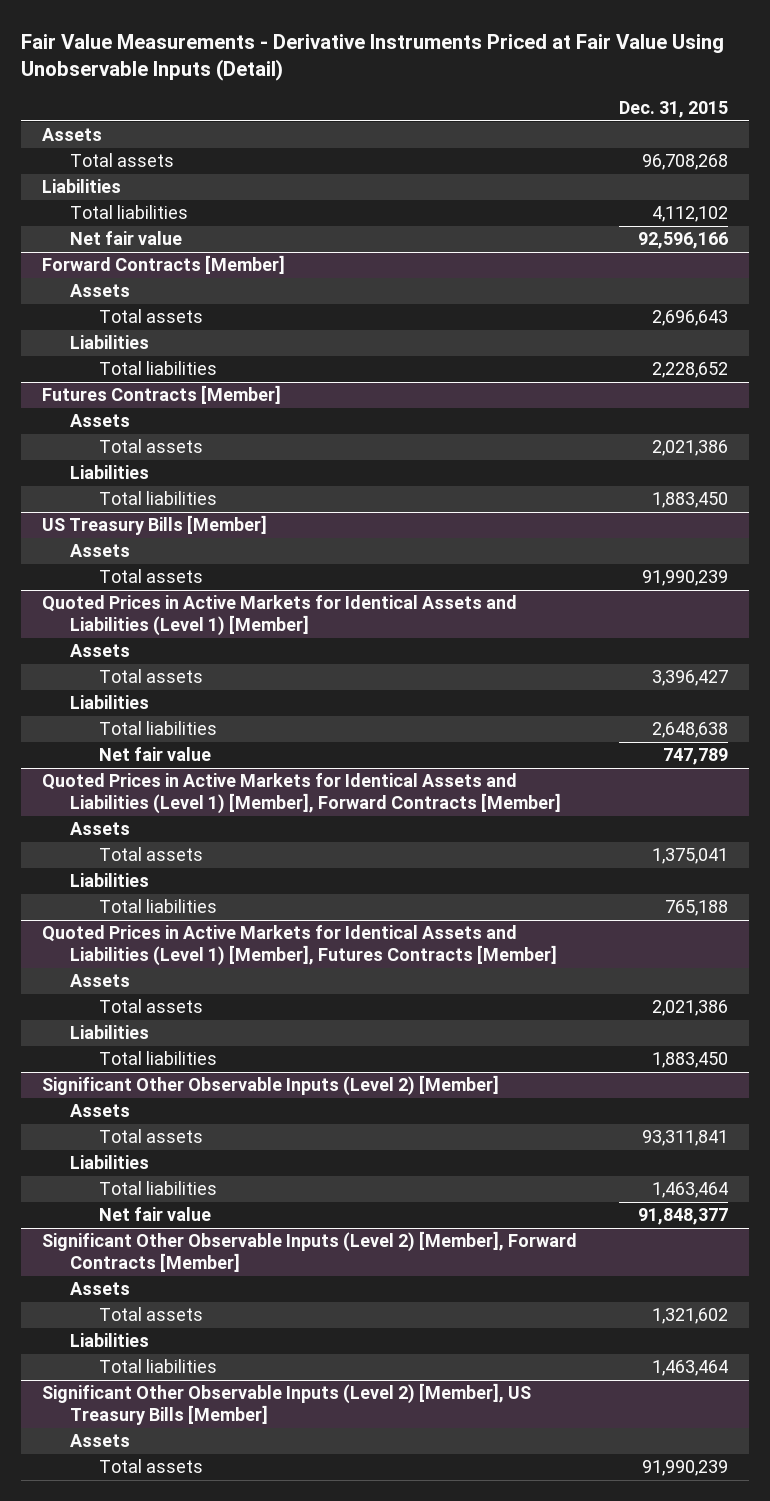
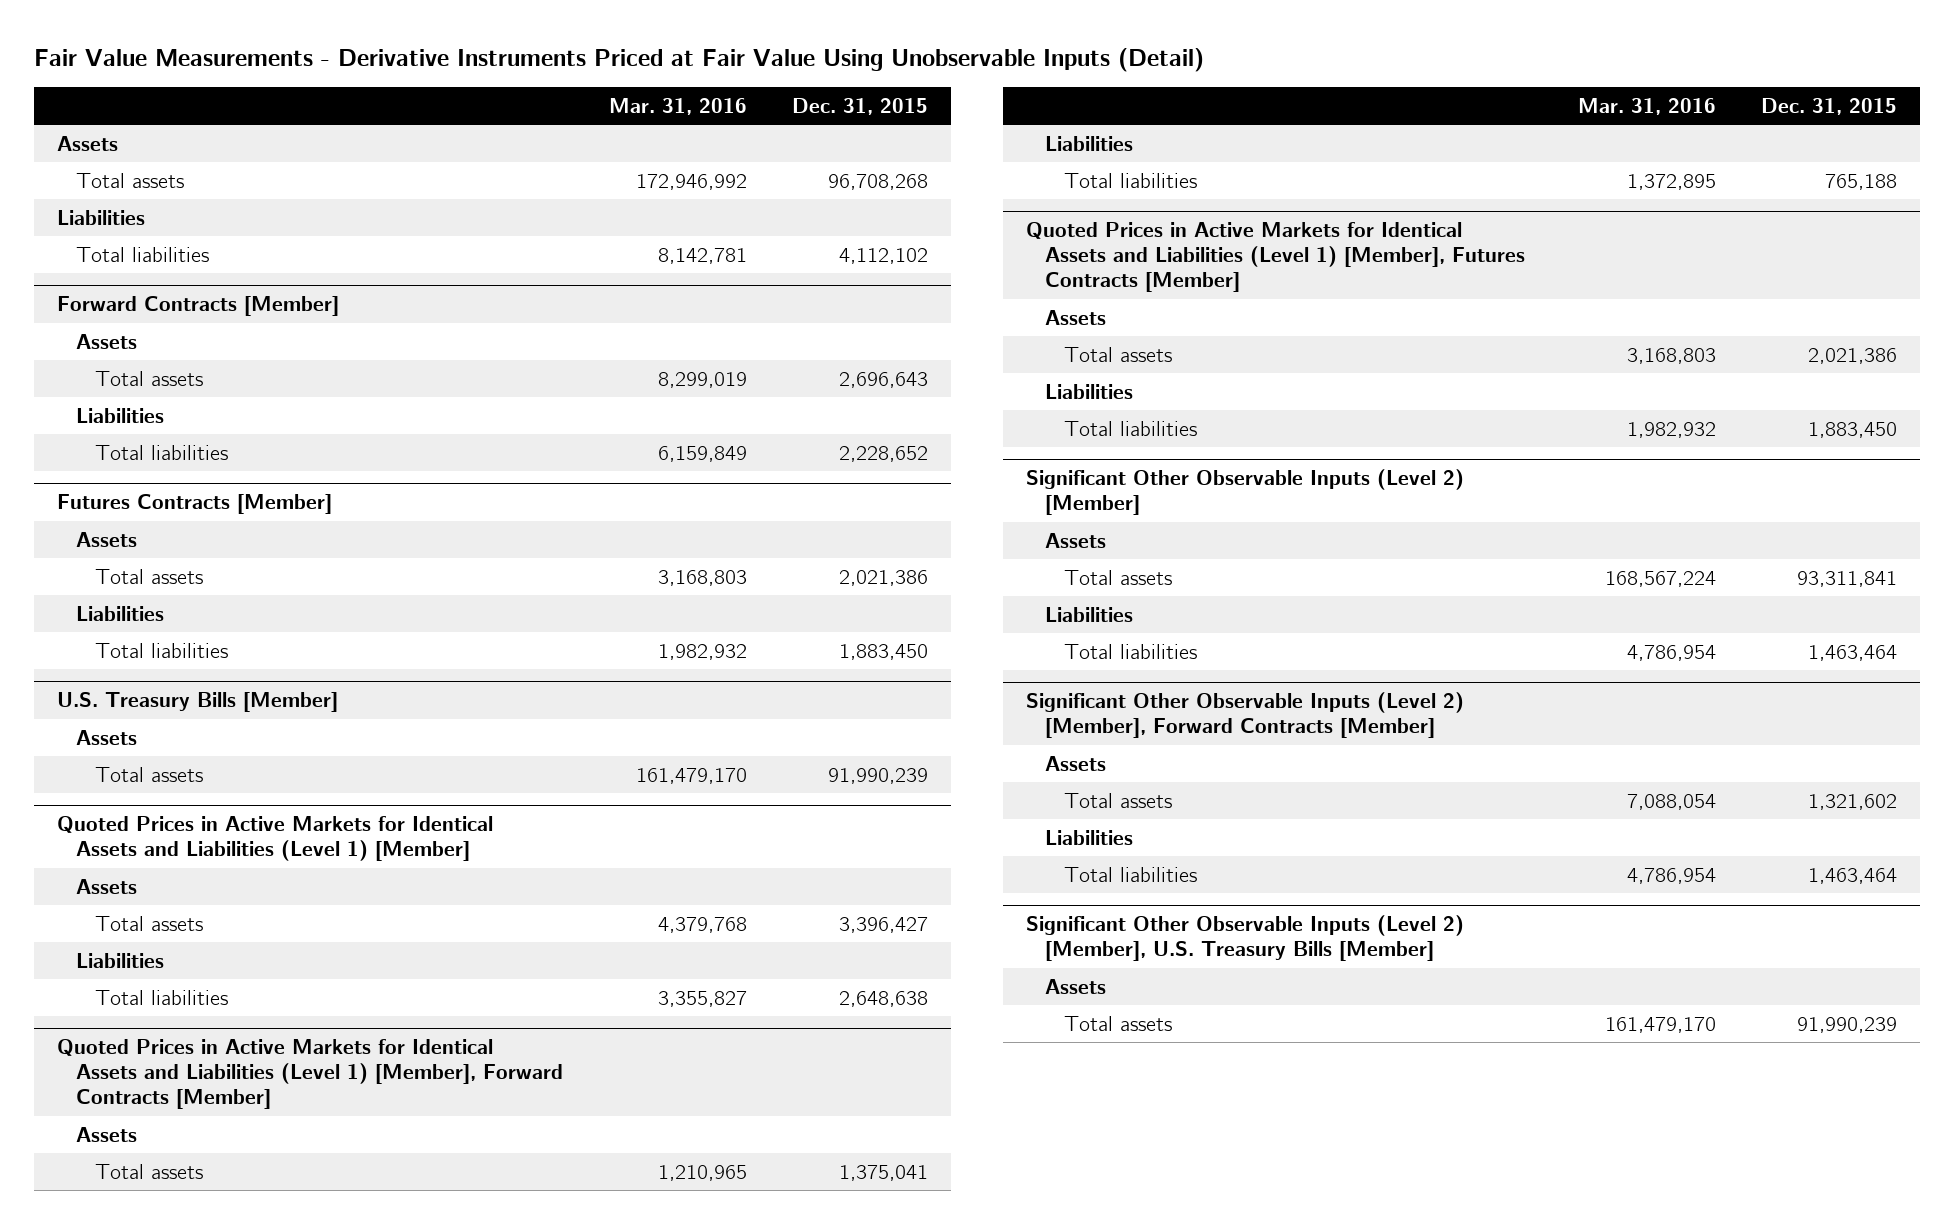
none -> [608,97,747,115] Mar. 31, 2016
[70,231,183,246] Net fair value -> none
[41,515,267,536] US Treasury Bills [Member] -> [57,692,339,713] U.S. Treasury Bills [Member]
[98,747,211,762] Net fair value -> none
[98,1207,211,1222] Net fair value -> none
[41,1383,531,1425] Significant Other Observable Inputs (Level 2) [Member], US Treasury Bills [Member] -> [1026,915,1465,962] Significant Other Observable Inputs (Level 2) [Member], U.S. Treasury Bills [Member]

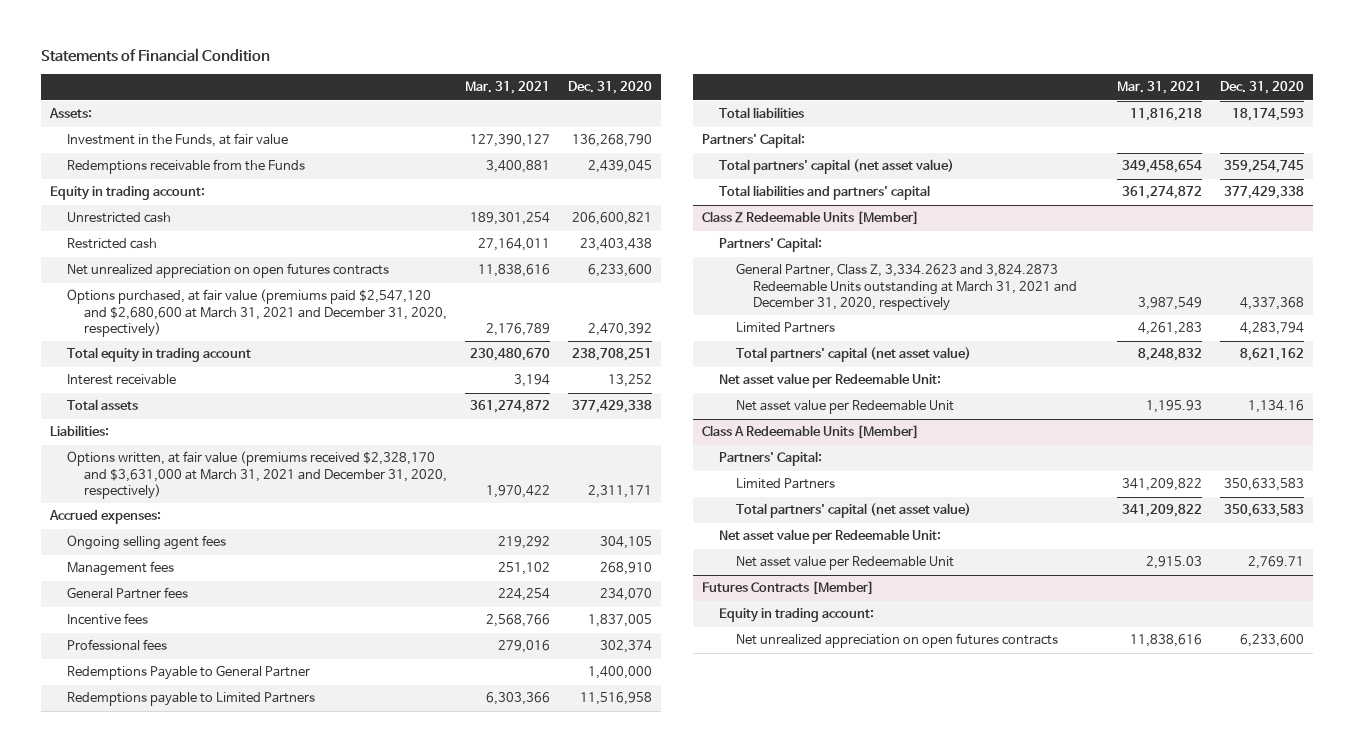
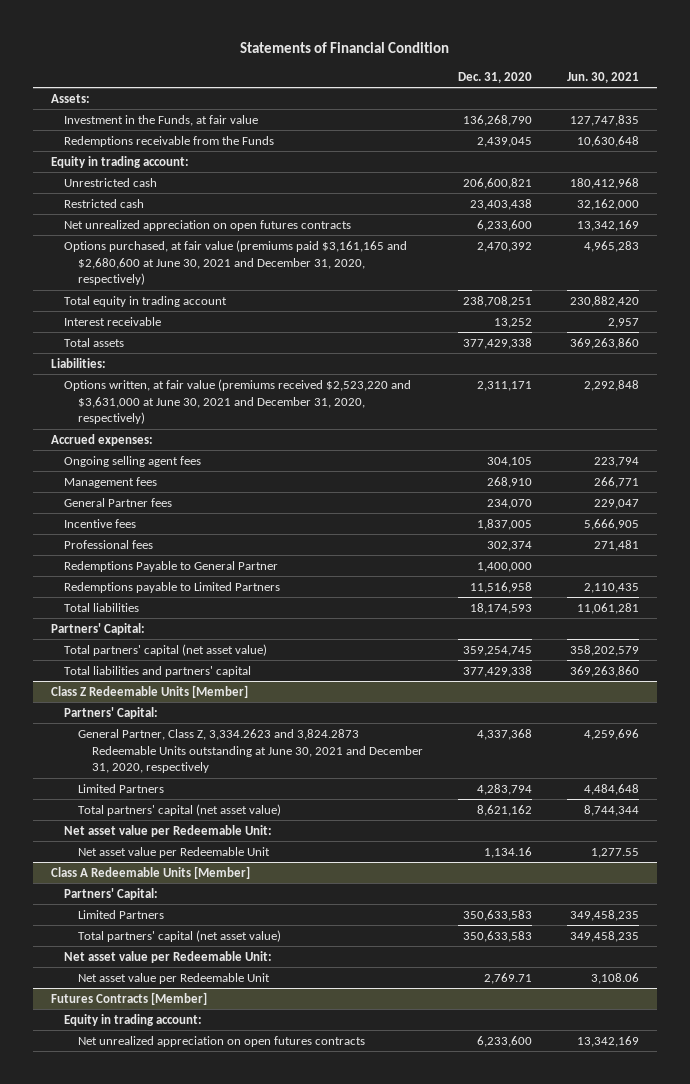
[464,81,550,95] Mar. 31, 2021 -> none
none -> [567,72,640,84] Jun. 30, 2021
[66,289,447,338] Options purchased, at fair value (premiums paid $2,547,120 and $2,680,600 at March 31, 2021 and December 31, 2020, respectively) -> [64,239,408,286] Options purchased, at fair value (premiums paid $3,161,165 and $2,680,600 at June 30, 2021 and December 31, 2020, respectively)
[66,451,447,500] Options written, at fair value (premiums received $2,328,170 and $3,631,000 at March 31, 2021 and December 31, 2020, respectively) -> [64,378,412,425] Options written, at fair value (premiums received $2,523,220 and $3,631,000 at June 30, 2021 and December 31, 2020, respectively)
[736,263,1078,312] General Partner, Class Z, 3,334.2623 and 3,824.2873 Redeemable Units outstanding at March 31, 2021 and December 31, 2020, respectively -> [78,728,423,774] General Partner, Class Z, 3,334.2623 and 3,824.2873 Redeemable Units outstanding at June 30, 2021 and December 31, 2020, respectively

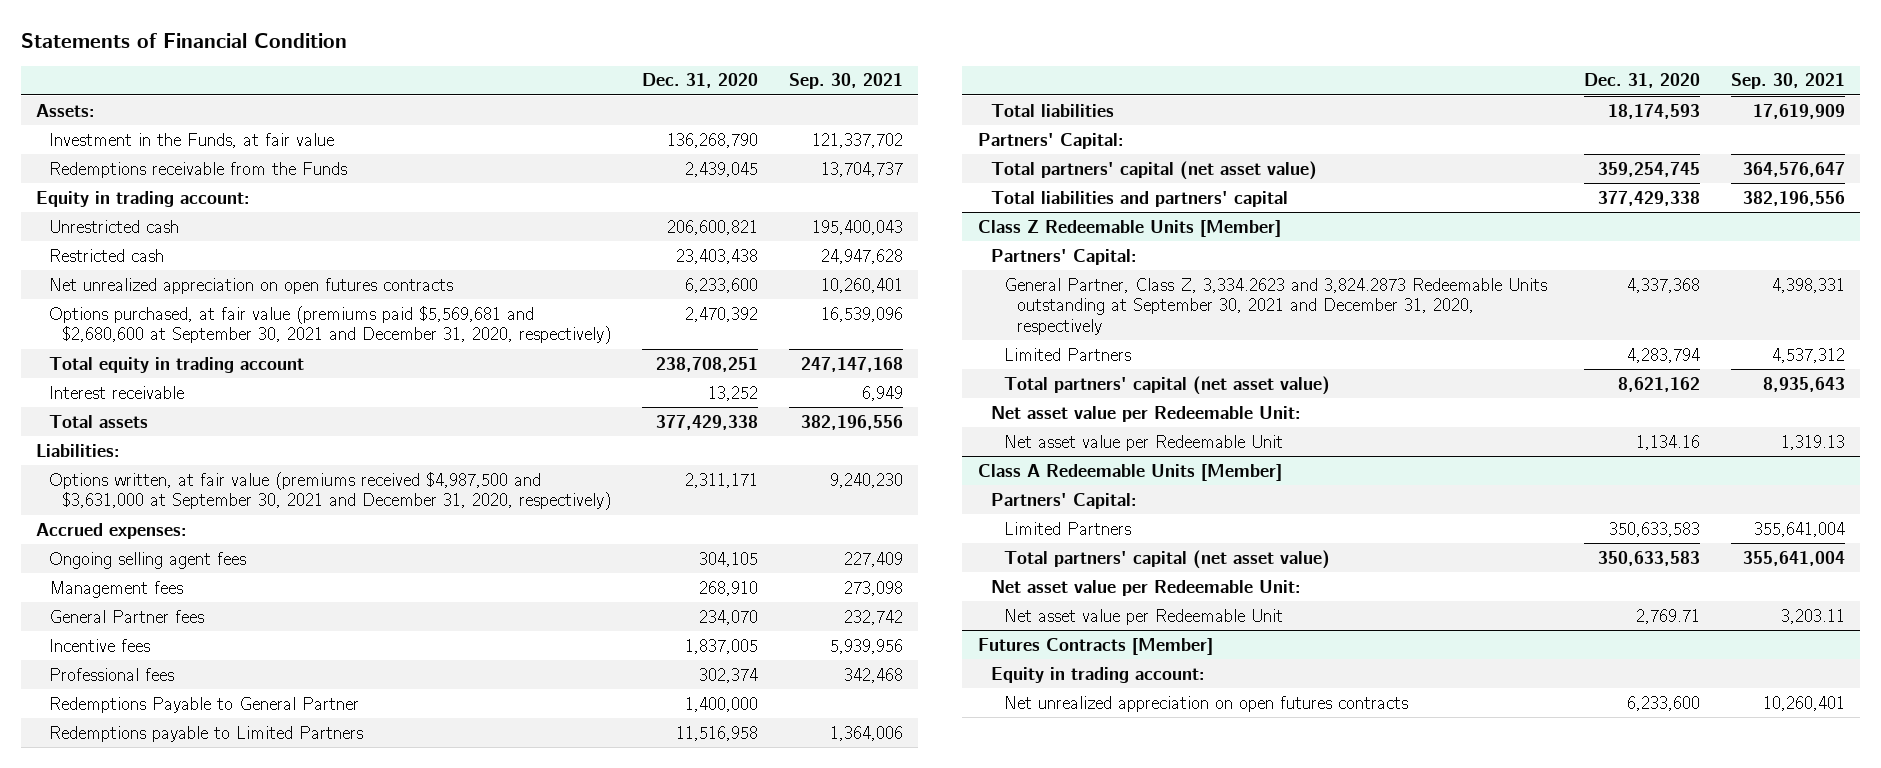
[567,72,640,84] Jun. 30, 2021 -> none
none -> [789,73,904,90] Sep. 30, 2021
[64,239,408,286] Options purchased, at fair value (premiums paid $3,161,165 and $2,680,600 at June 30, 2021 and December 31, 2020, respectively) -> [49,305,612,345] Options purchased, at fair value (premiums paid $5,569,681 and $2,680,600 at September 30, 2021 and December 31, 2020, respectively)
[64,378,412,425] Options written, at fair value (premiums received $2,523,220 and $3,631,000 at June 30, 2021 and December 31, 2020, respectively) -> [49,471,612,511] Options written, at fair value (premiums received $4,987,500 and $3,631,000 at September 30, 2021 and December 31, 2020, respectively)
[78,728,423,774] General Partner, Class Z, 3,334.2623 and 3,824.2873 Redeemable Units outstanding at June 30, 2021 and December 31, 2020, respectively -> [1004,277,1548,336] General Partner, Class Z, 3,334.2623 and 3,824.2873 Redeemable Units outstanding at September 30, 2021 and December 31, 2020, respectively

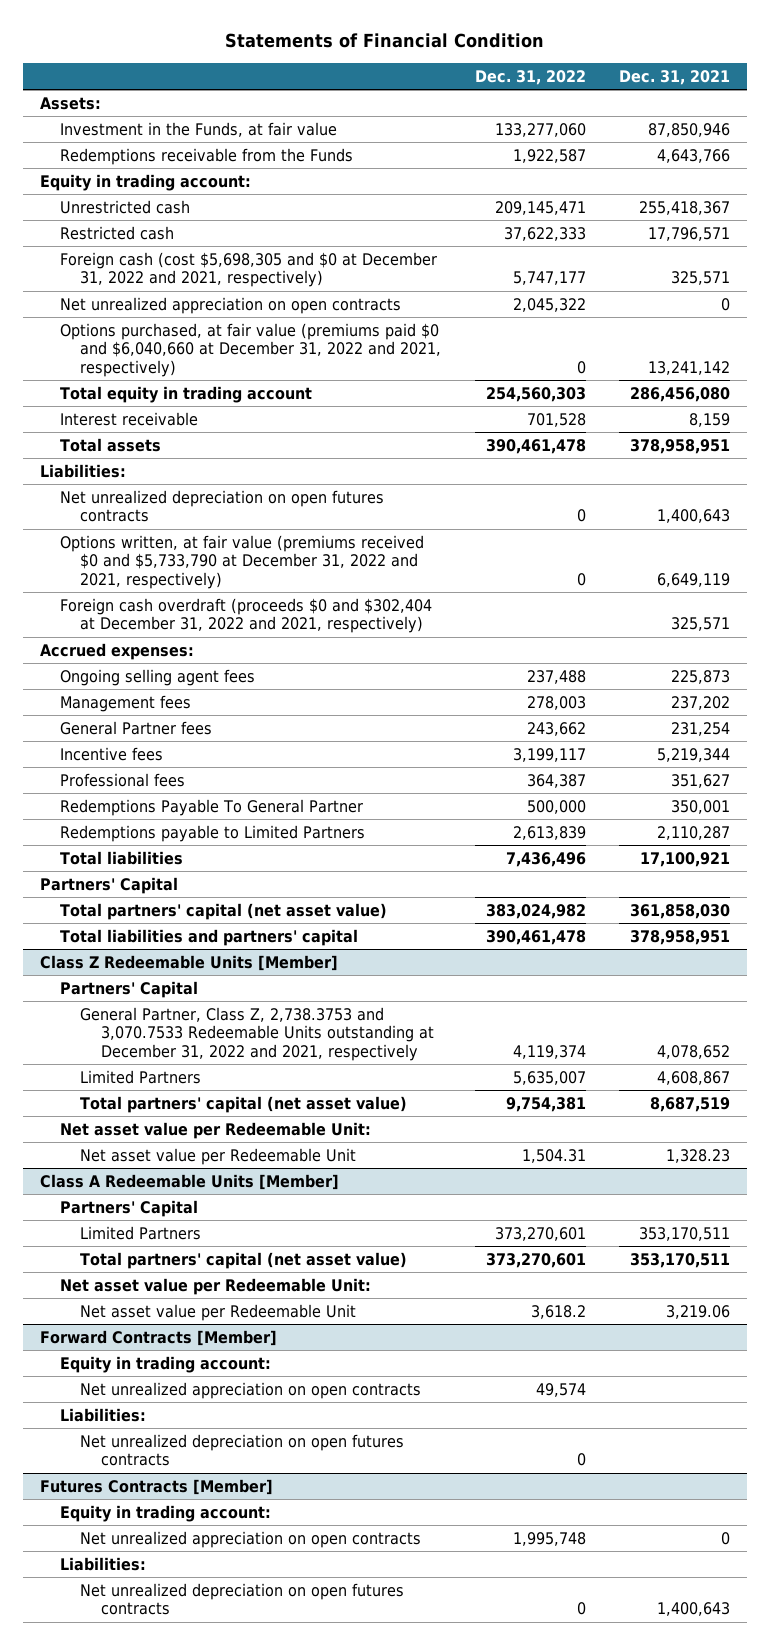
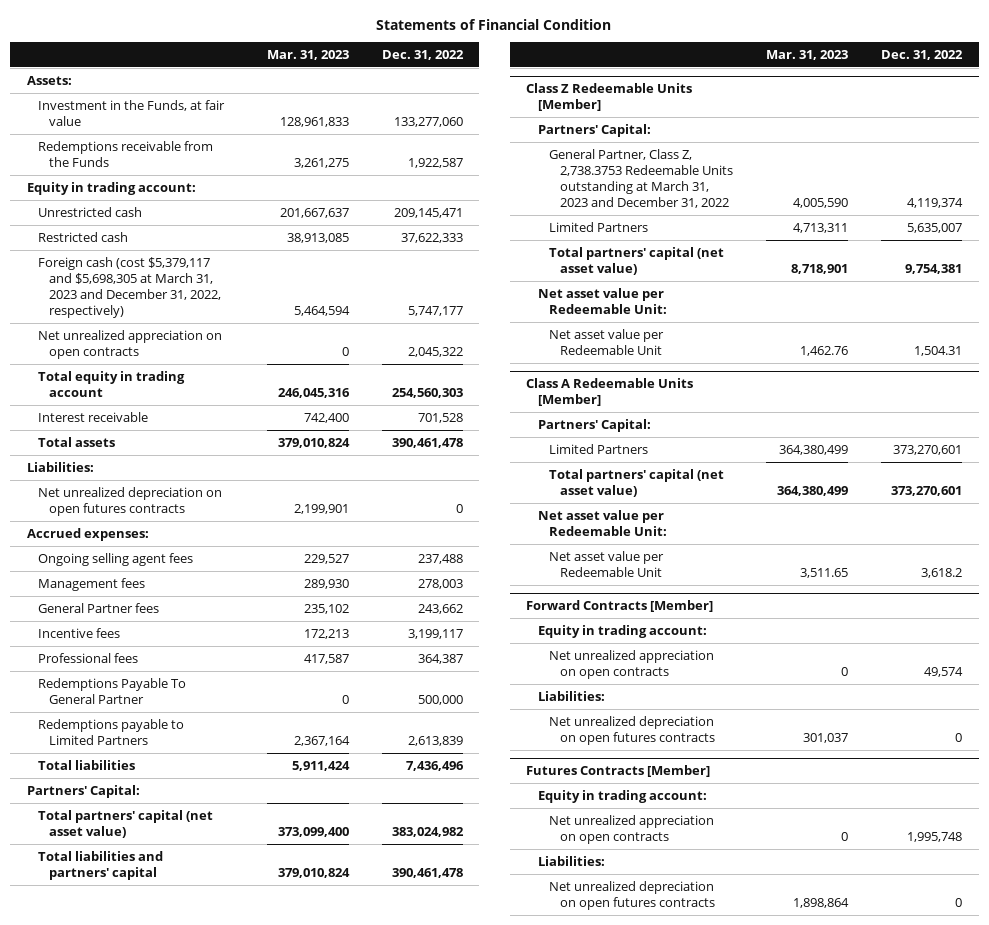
[619,69,731,85] Dec. 31, 2021 -> none
none -> [266,49,349,60] Mar. 31, 2023
[59,251,437,288] Foreign cash (cost $5,698,305 and $0 at December 31, 2022 and 2021, respectively) -> [38,256,222,318] Foreign cash (cost $5,379,117 and $5,698,305 at March 31, 2023 and December 31, 2022, respectively)
[59,322,442,377] Options purchased, at fair value (premiums paid $0 and $6,040,660 at December 31, 2022 and 2021, respectively) -> none
[59,534,424,589] Options written, at fair value (premiums received $0 and $5,733,790 at December 31, 2022 and 2021, respectively) -> none
[59,597,432,634] Foreign cash overdraft (proceeds $0 and $302,404 at December 31, 2022 and 2021, respectively) -> none
[39,876,178,894] Partners' Capital -> [26,784,140,798] Partners' Capital:
[59,980,198,998] Partners' Capital -> [537,123,651,137] Partners' Capital:
[80,1006,434,1061] General Partner, Class Z, 2,738.3753 and 3,070.7533 Redeemable Units outstanding at December 31, 2022 and 2021, respectively -> [548,148,734,208] General Partner, Class Z, 2,738.3753 Redeemable Units outstanding at March 31, 2023 and December 31, 2022
[59,1199,198,1217] Partners' Capital -> [537,418,651,432] Partners' Capital:

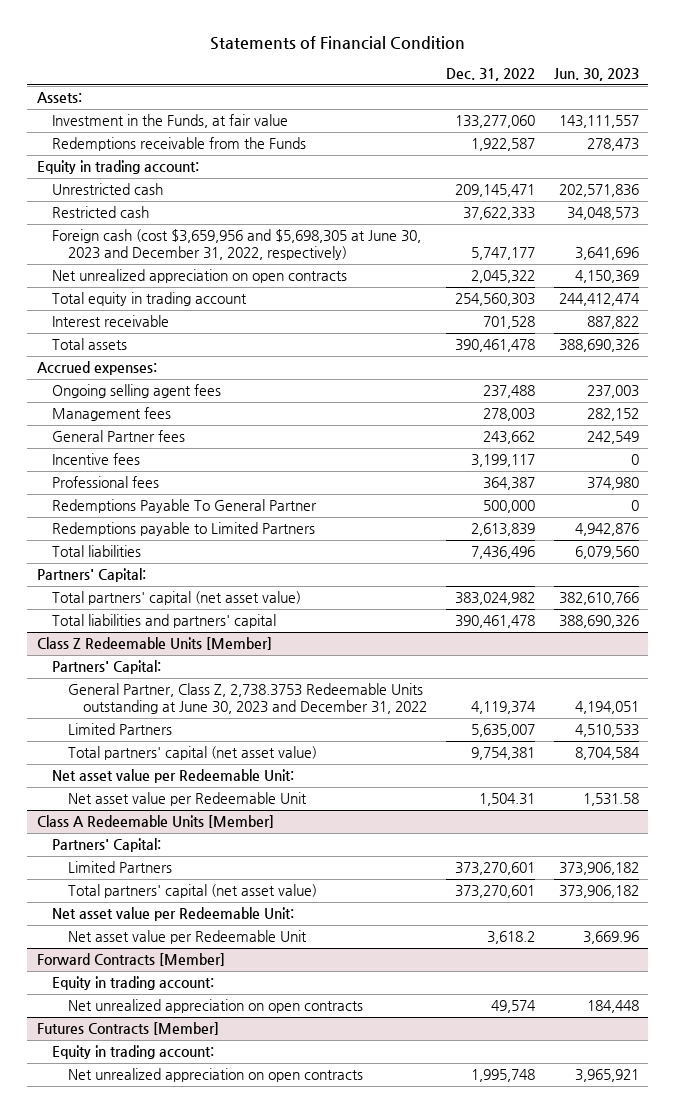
[266,49,349,60] Mar. 31, 2023 -> none
none -> [553,67,639,81] Jun. 30, 2023
[38,256,222,318] Foreign cash (cost $5,379,117 and $5,698,305 at March 31, 2023 and December 31, 2022, respectively) -> [52,229,422,261] Foreign cash (cost $3,659,956 and $5,698,305 at June 30, 2023 and December 31, 2022, respectively)
[26,461,94,472] Liabilities: -> none
[38,486,223,516] Net unrealized depreciation on open futures contracts -> none
[548,148,734,208] General Partner, Class Z, 2,738.3753 Redeemable Units outstanding at March 31, 2023 and December 31, 2022 -> [67,683,428,715] General Partner, Class Z, 2,738.3753 Redeemable Units outstanding at June 30, 2023 and December 31, 2022
[537,690,605,701] Liabilities: -> none
[548,715,716,745] Net unrealized depreciation on open futures contracts -> none
[537,855,605,866] Liabilities: -> none
[548,880,716,910] Net unrealized depreciation on open futures contracts -> none

